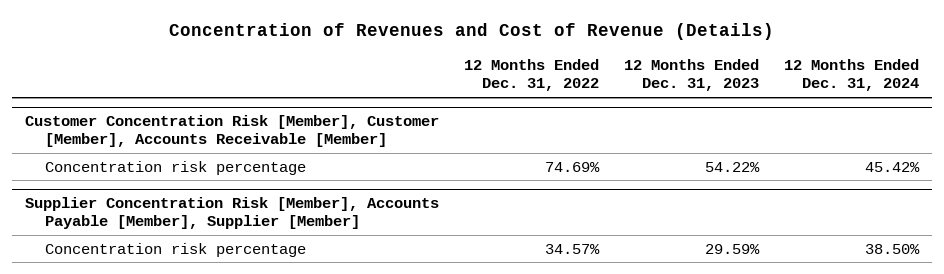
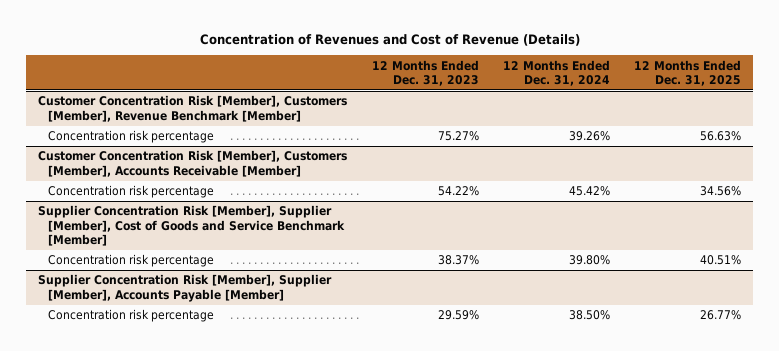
[464,59,600,92] 12 Months Ended Dec. 31, 2022 -> none
none -> [634,59,742,86] 12 Months Ended Dec. 31, 2025
none -> [38,95,348,122] Customer Concentration Risk [Member], Customers [Member], Revenue Benchmark [Member]
none -> [48,130,215,144] Concentration risk percentage
[24,114,439,148] Customer Concentration Risk [Member], Customer [Member], Accounts Receivable [Member] -> [38,150,348,177] Customer Concentration Risk [Member], Customers [Member], Accounts Receivable [Member]
none -> [38,205,346,246] Supplier Concentration Risk [Member], Supplier [Member], Cost of Goods and Service Benchmark [Member]
none -> [48,254,215,268] Concentration risk percentage
[24,196,439,230] Supplier Concentration Risk [Member], Accounts Payable [Member], Supplier [Member] -> [38,274,333,302] Supplier Concentration Risk [Member], Supplier [Member], Accounts Payable [Member]

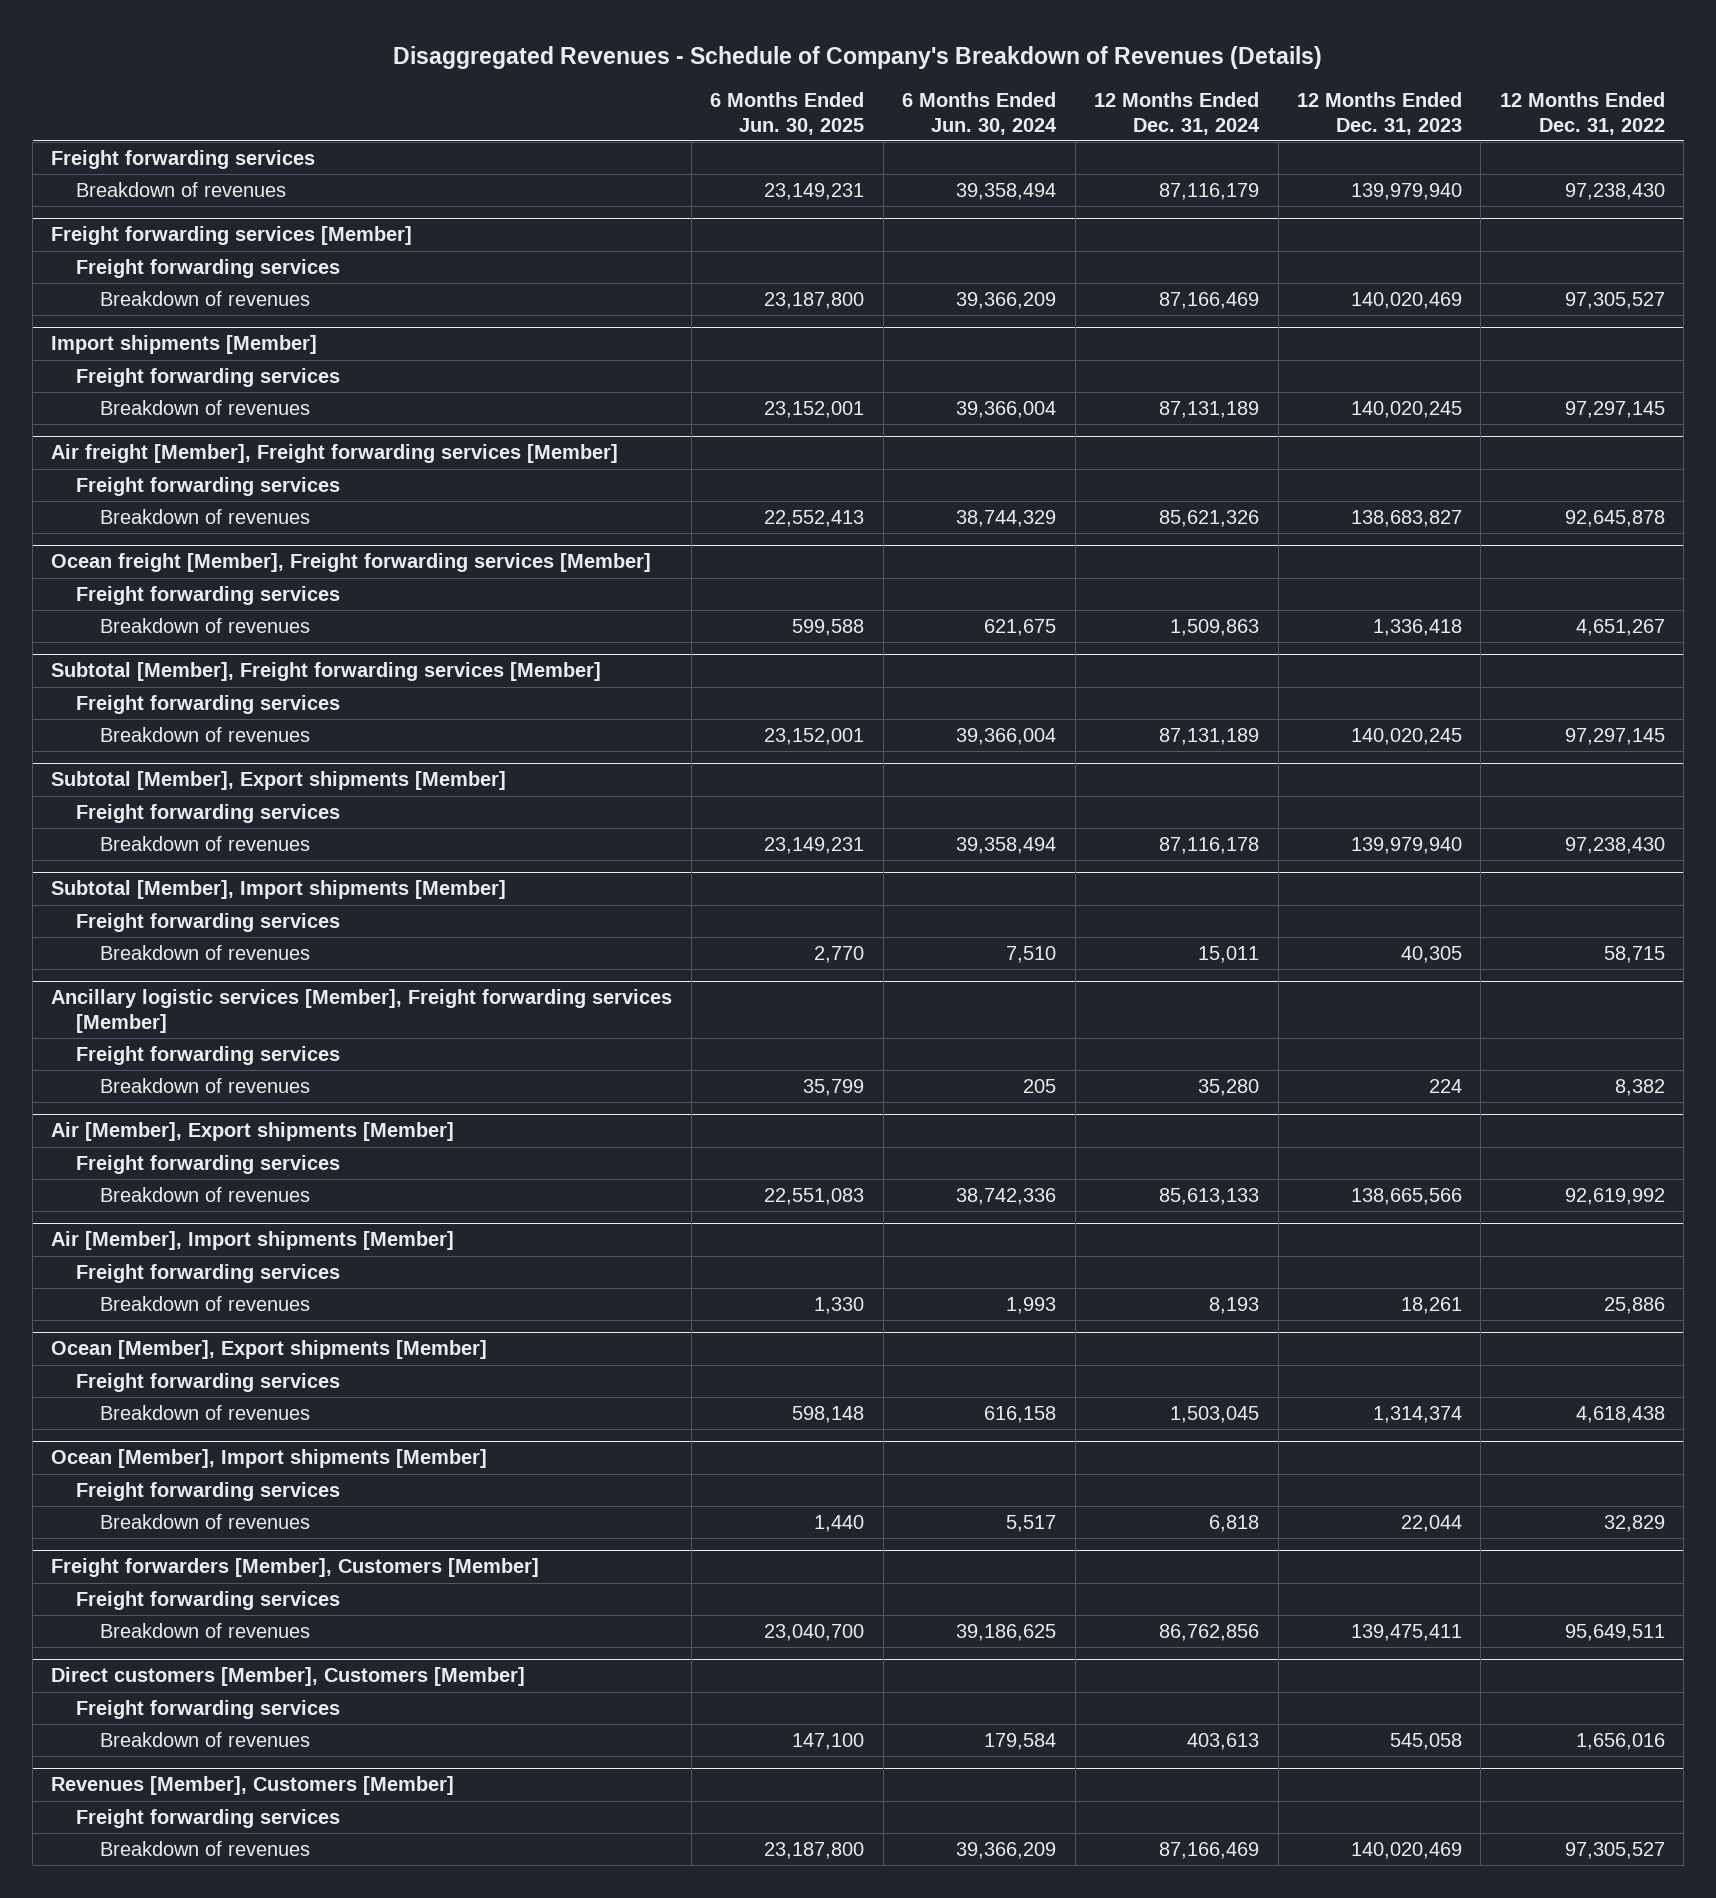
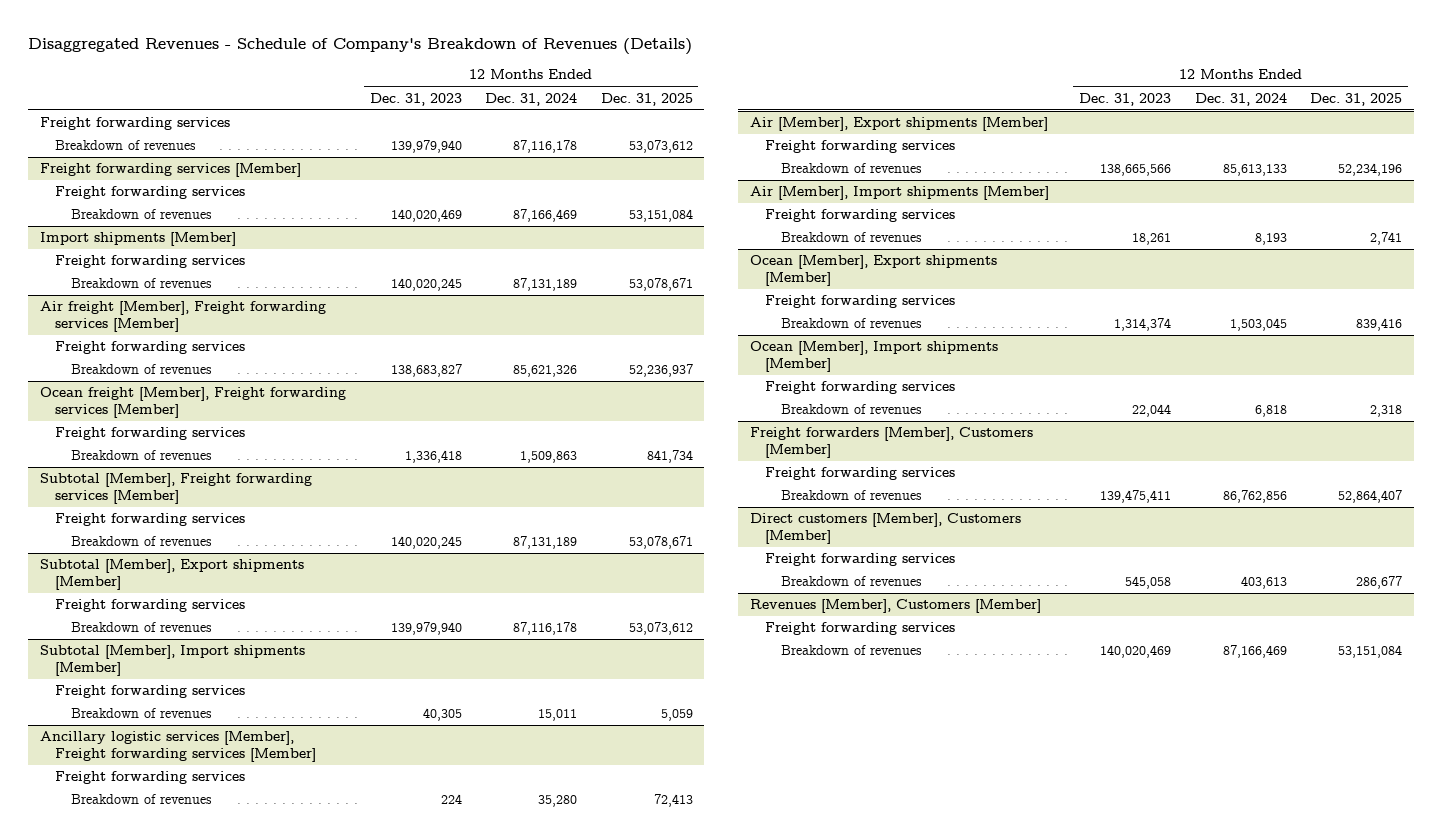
[710,92,865,135] 6 Months Ended Jun. 30, 2025 -> none
[902,92,1058,135] 6 Months Ended Jun. 30, 2024 -> none
[1499,92,1665,135] 12 Months Ended Dec. 31, 2022 -> none
none -> [600,92,693,106] Dec. 31, 2025
[1159,183,1260,201] 87,116,179 -> [513,140,578,154] 87,116,178

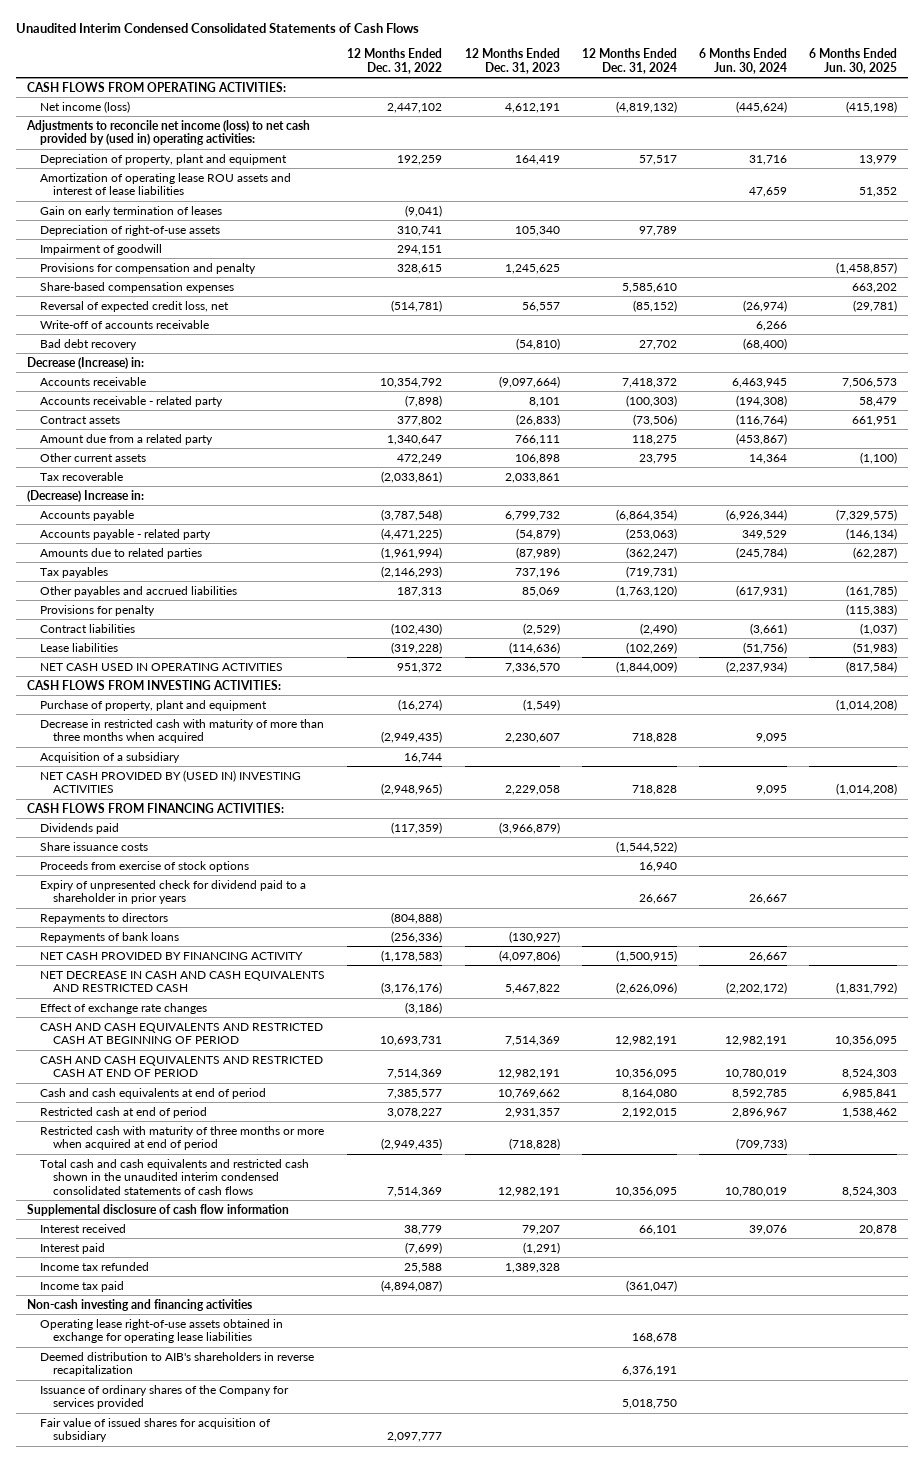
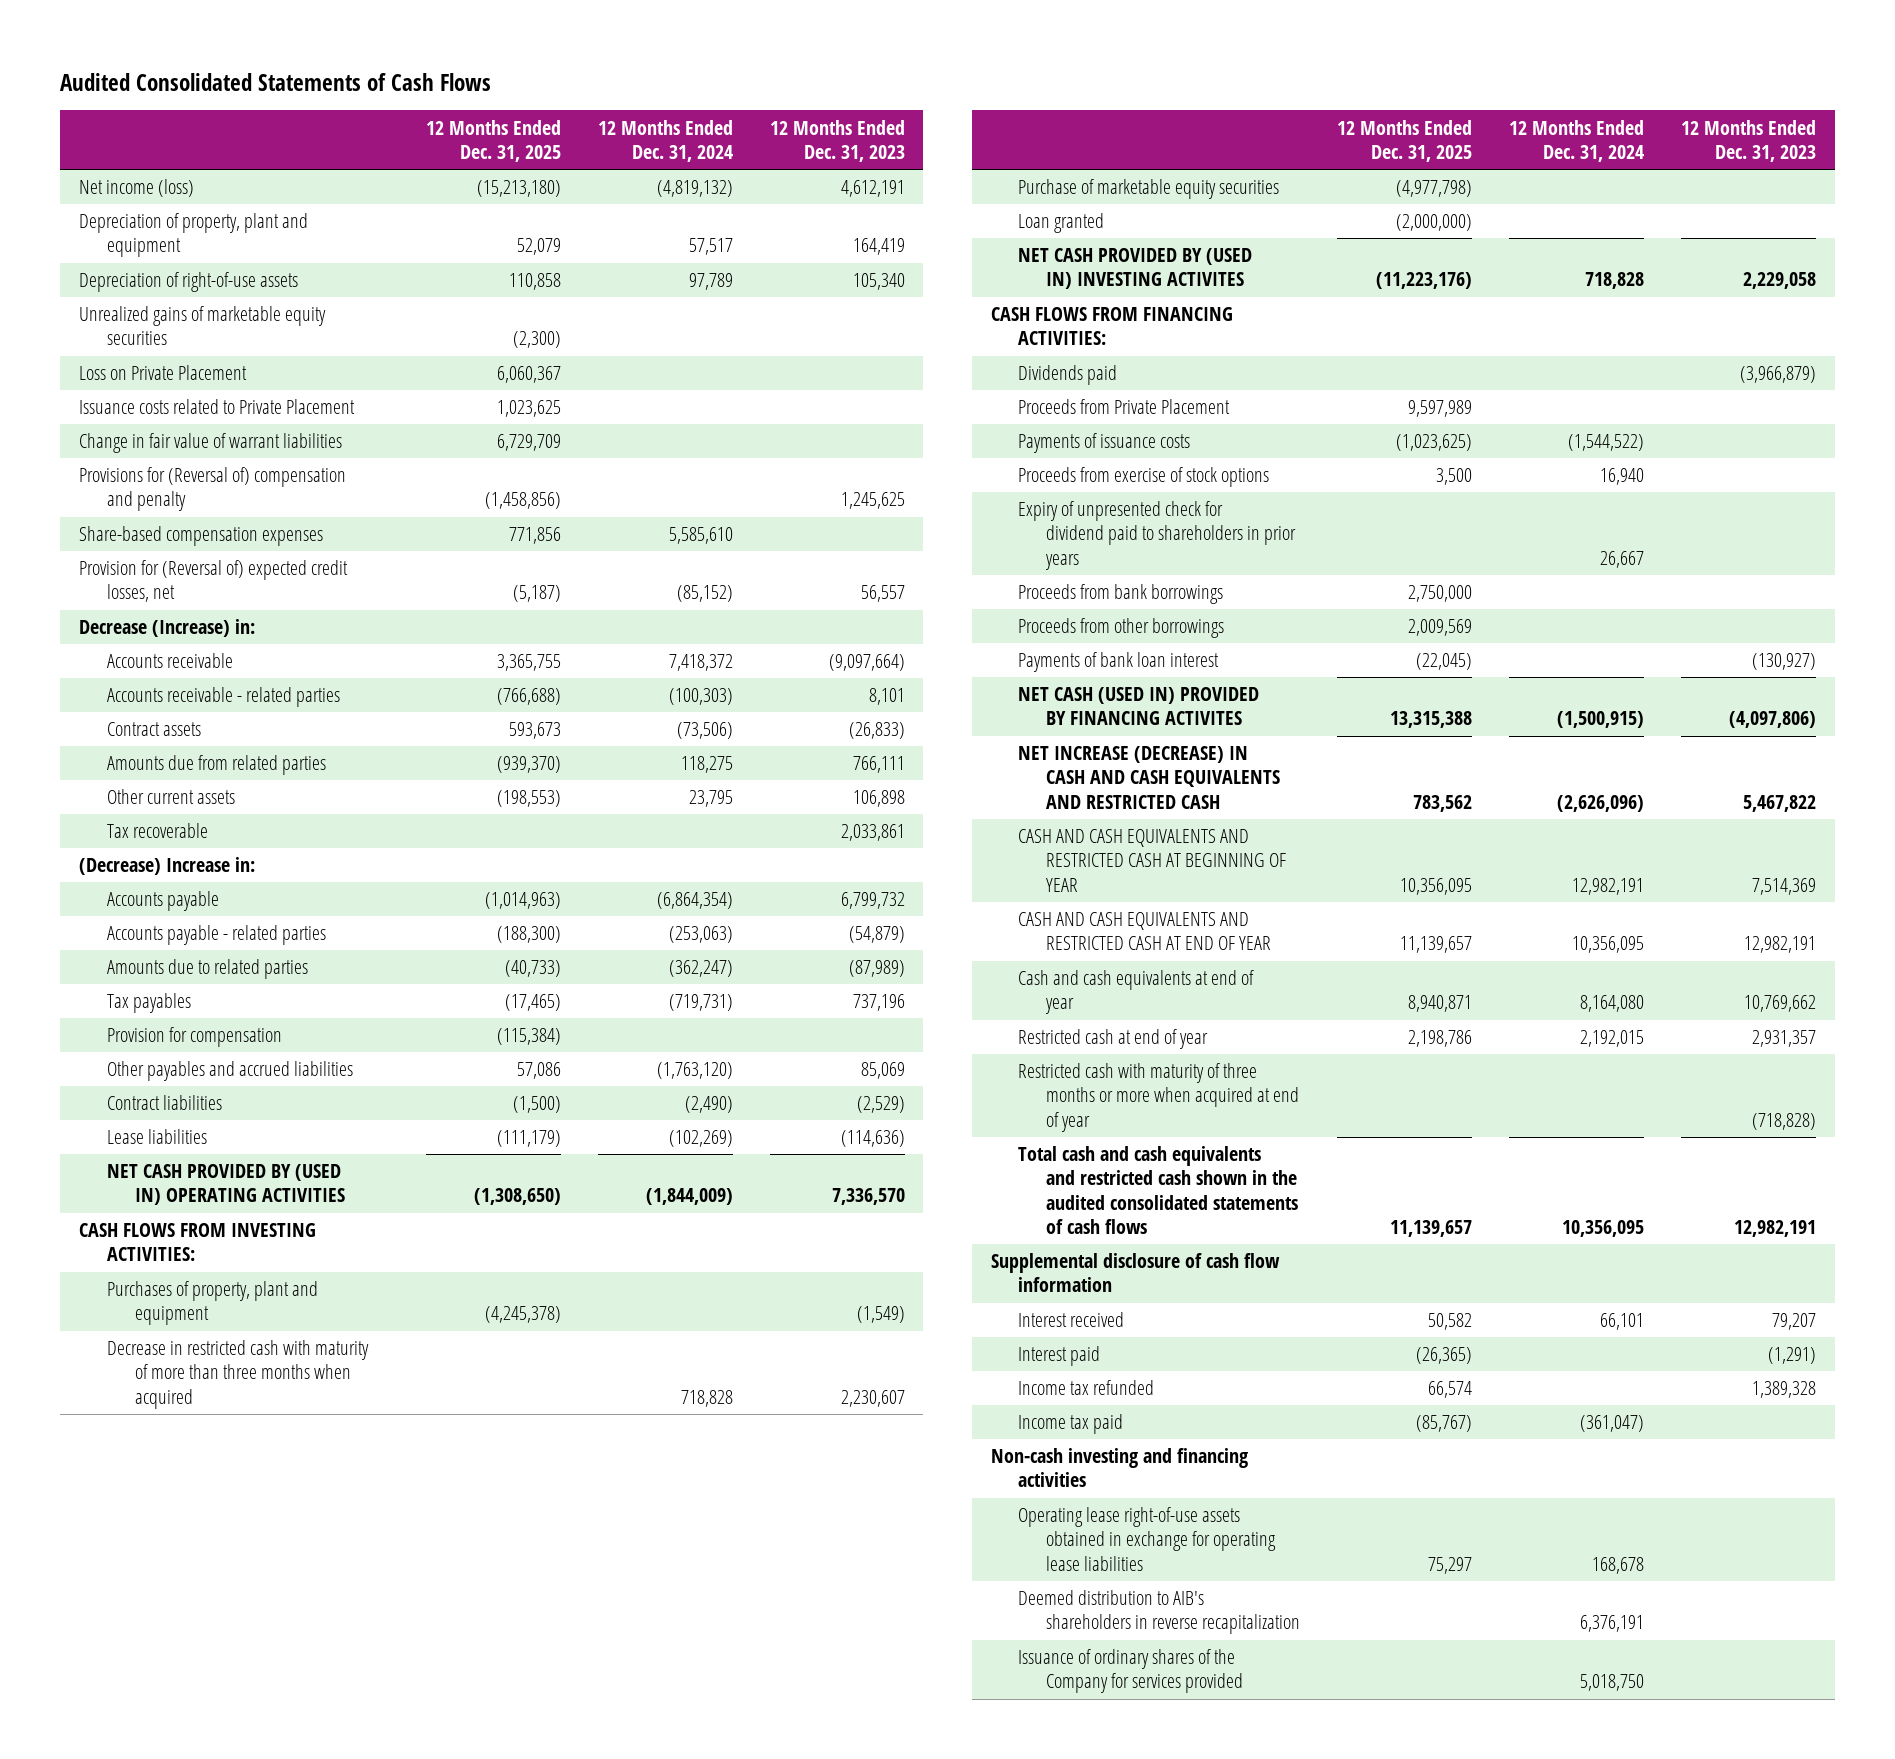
[15,23,419,34] Unaudited Interim Condensed Consolidated Statements of Cash Flows -> [60,72,492,91] Audited Consolidated Statements of Cash Flows
[347,47,443,74] 12 Months Ended Dec. 31, 2022 -> none
[699,47,788,74] 6 Months Ended Jun. 30, 2024 -> none
[809,47,898,74] 6 Months Ended Jun. 30, 2025 -> none
none -> [425,119,561,162] 12 Months Ended Dec. 31, 2025
[26,81,286,92] CASH FLOWS FROM OPERATING ACTIVITIES: -> none
[25,119,310,146] Adjustments to reconcile net income (loss) to net cash provided by (used in) operating activities: -> none
[40,172,292,196] Amortization of operating lease ROU assets and interest of lease liabilities -> none
[40,205,223,217] Gain on early termination of leases -> none
[40,243,163,255] Impairment of goodwill -> none
none -> [78,306,326,346] Unrealized gains of marketable equity securities
none -> [78,365,247,381] Loss on Private Placement
none -> [78,399,355,415] Issuance costs related to Private Placement
none -> [78,433,342,454] Change in fair value of warrant liabilities
[40,262,257,274] Provisions for compensation and penalty -> [78,467,346,512] Provisions for (Reversal of) compensation and penalty
[40,319,210,329] Write-off of accounts receivable -> none
[40,338,138,350] Bad debt recovery -> none
[40,300,230,312] Reversal of expected credit loss, net -> [78,560,348,603] Provision for (Reversal of) expected credit losses, net
[40,395,224,407] Accounts receivable - related party -> [106,687,340,708] Accounts receivable - related parties
[40,433,214,445] Amount due from a related party -> [106,755,326,776] Amounts due from related parties
[40,528,212,540] Accounts payable - related party -> [106,925,326,946] Accounts payable - related parties
none -> [106,1027,282,1048] Provision for compensation
[40,604,156,616] Provisions for penalty -> none
[40,662,284,671] NET CASH USED IN OPERATING ACTIVITIES -> [106,1164,345,1206] NET CASH PROVIDED BY (USED IN) OPERATING ACTIVITIES
[40,699,268,711] Purchase of property, plant and equipment -> [106,1281,318,1326] Purchases of property, plant and equipment
[40,751,181,763] Acquisition of a subsidiary -> none
none -> [1018,179,1280,200] Purchase of marketable equity securities
none -> [1018,213,1105,234] Loan granted
[40,769,302,794] NET CASH PROVIDED BY (USED IN) INVESTING ACTIVITIES -> [1018,248,1253,290] NET CASH PROVIDED BY (USED IN) INVESTING ACTIVITES
none -> [1018,399,1231,415] Proceeds from Private Placement
[40,841,149,851] Share issuance costs -> [1018,433,1191,454] Payments of issuance costs
[40,912,169,924] Repayments to directors -> none
[40,1002,208,1014] Effect of exchange rate changes -> none
[40,879,307,905] Expiry of unpresented check for dividend paid to a shareholder in prior years -> [1018,501,1297,570] Expiry of unpresented check for dividend paid to shareholders in prior years
none -> [1018,584,1224,605] Proceeds from bank borrowings
none -> [1018,618,1225,639] Proceeds from other borrowings
[40,931,180,943] Repayments of bank loans -> [1018,652,1220,673] Payments of bank loan interest
[40,951,304,960] NET CASH PROVIDED BY FINANCING ACTIVITY -> [1018,687,1260,726] NET CASH (USED IN) PROVIDED BY FINANCING ACTIVITES
[40,970,326,993] NET DECREASE IN CASH AND CASH EQUIVALENTS AND RESTRICTED CASH -> [1018,746,1281,809] NET INCREASE (DECREASE) IN CASH AND CASH EQUIVALENTS AND RESTRICTED CASH
[40,1022,324,1045] CASH AND CASH EQUIVALENTS AND RESTRICTED CASH AT BEGINNING OF PERIOD -> [1018,829,1287,892] CASH AND CASH EQUIVALENTS AND RESTRICTED CASH AT BEGINNING OF YEAR
[40,1055,324,1078] CASH AND CASH EQUIVALENTS AND RESTRICTED CASH AT END OF PERIOD -> [1018,912,1272,951] CASH AND CASH EQUIVALENTS AND RESTRICTED CASH AT END OF YEAR
[40,1087,267,1099] Cash and cash equivalents at end of period -> [1018,970,1255,1015] Cash and cash equivalents at end of year
[40,1106,208,1118] Restricted cash at end of period -> [1018,1029,1209,1050] Restricted cash at end of year
[40,1125,325,1151] Restricted cash with maturity of three months or more when acquired at end of period -> [1018,1063,1300,1132] Restricted cash with maturity of three months or more when acquired at end of year
[40,1158,310,1196] Total cash and cash equivalents and restricted cash shown in the unaudited interim condensed consolidated statements of cash flows -> [1018,1146,1299,1235] Total cash and cash equivalents and restricted cash shown in the audited consolidated statements of cash flows
[40,1417,272,1443] Fair value of issued shares for acquisition of subsidiary -> none

